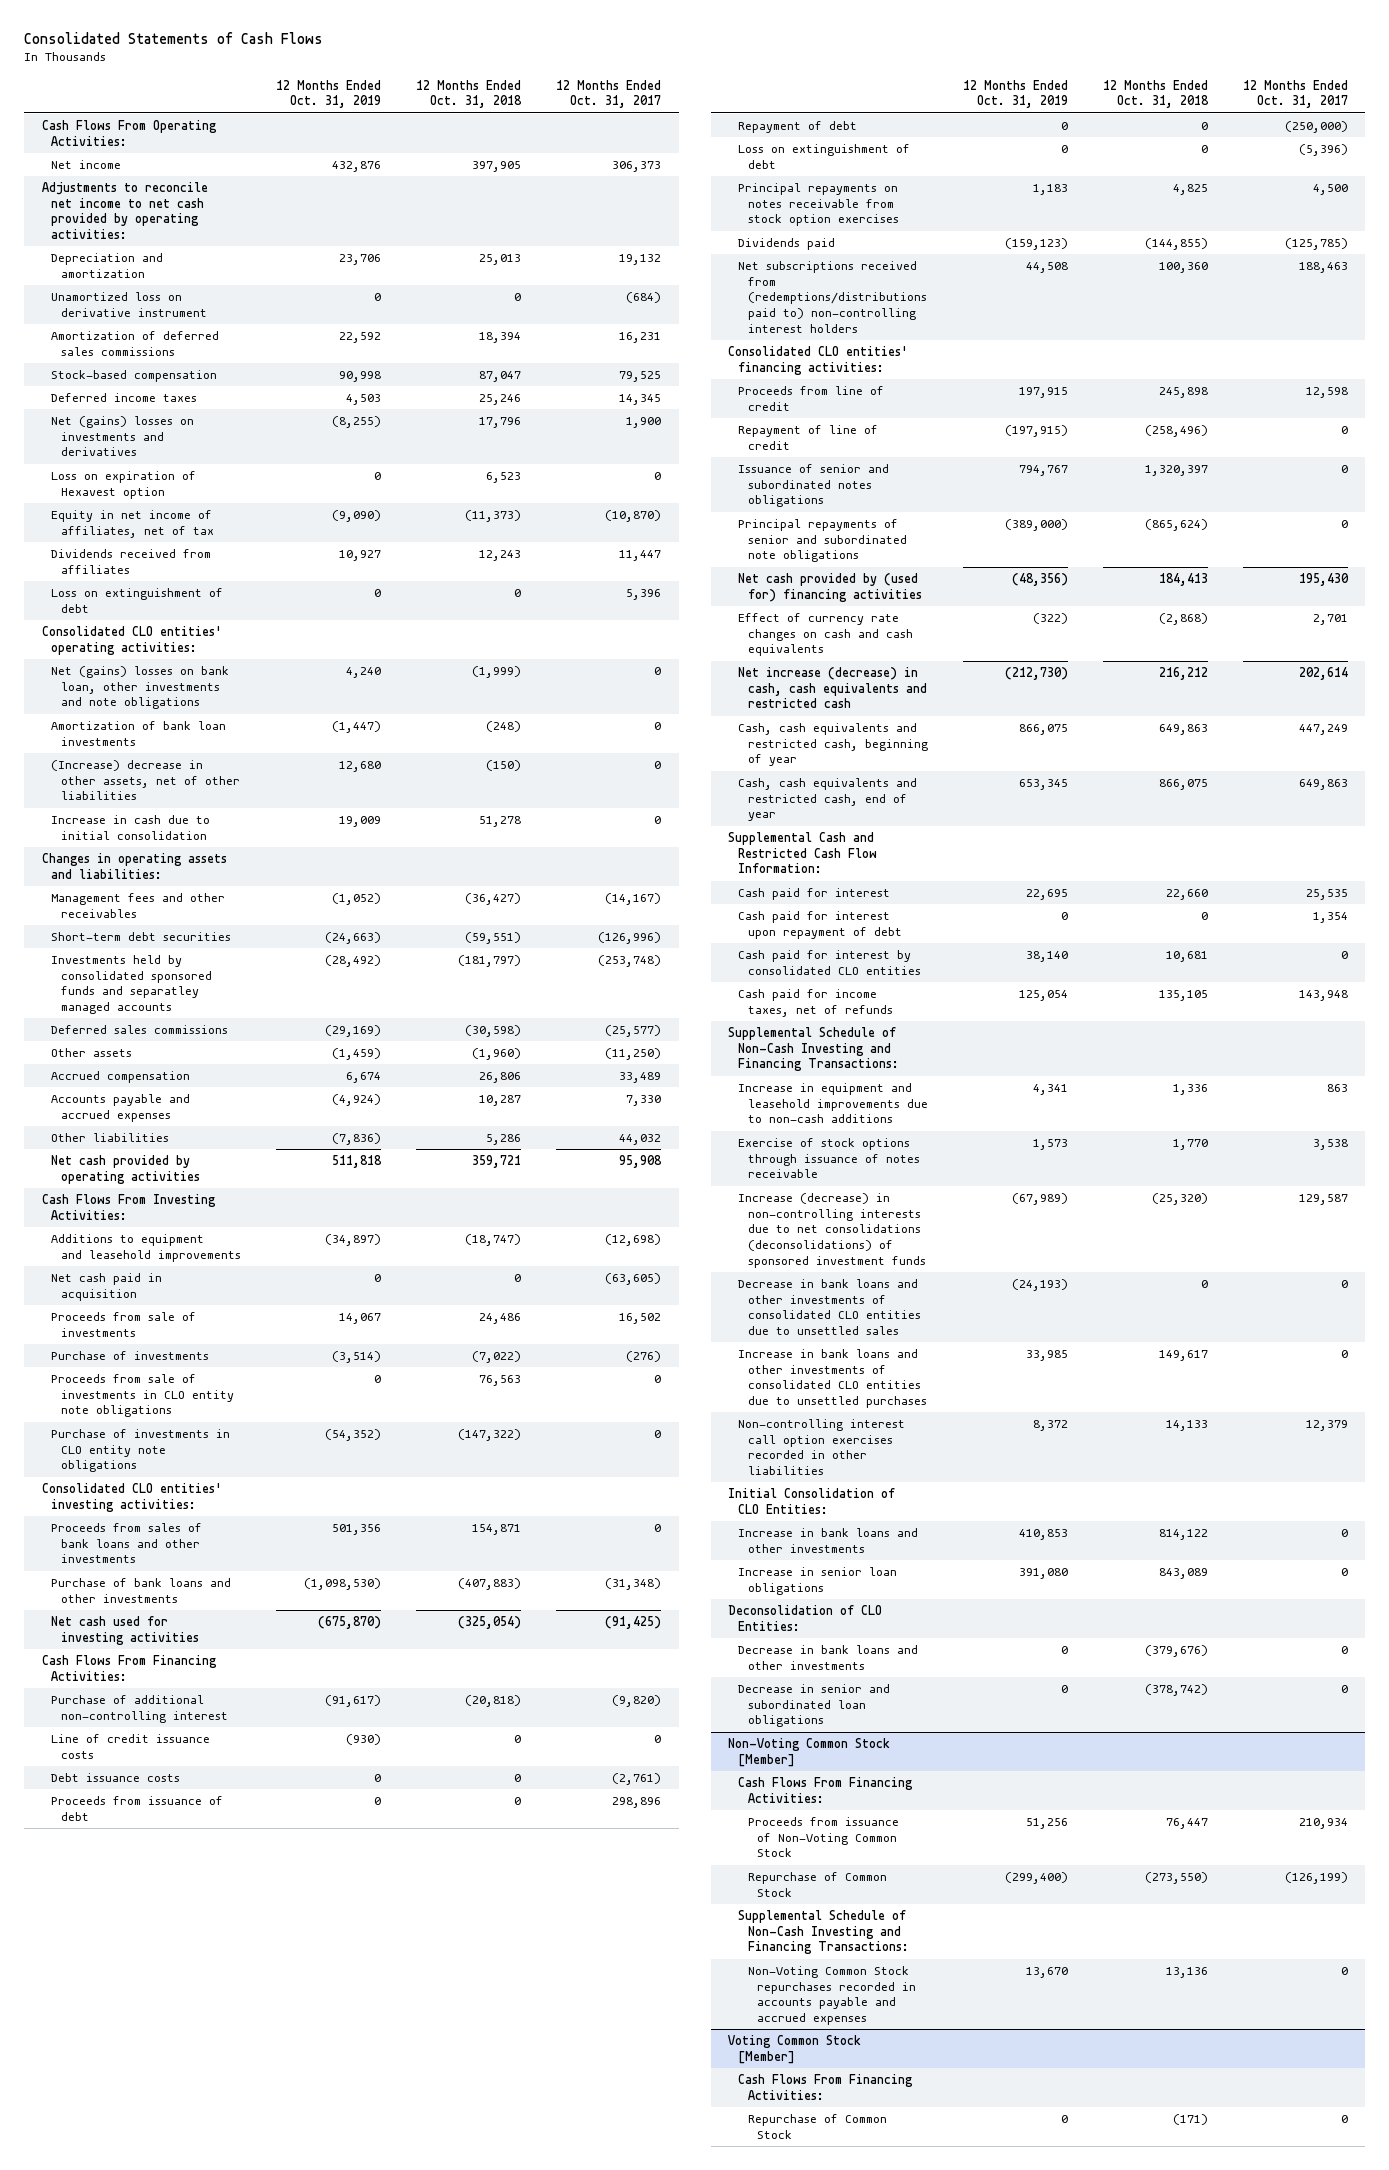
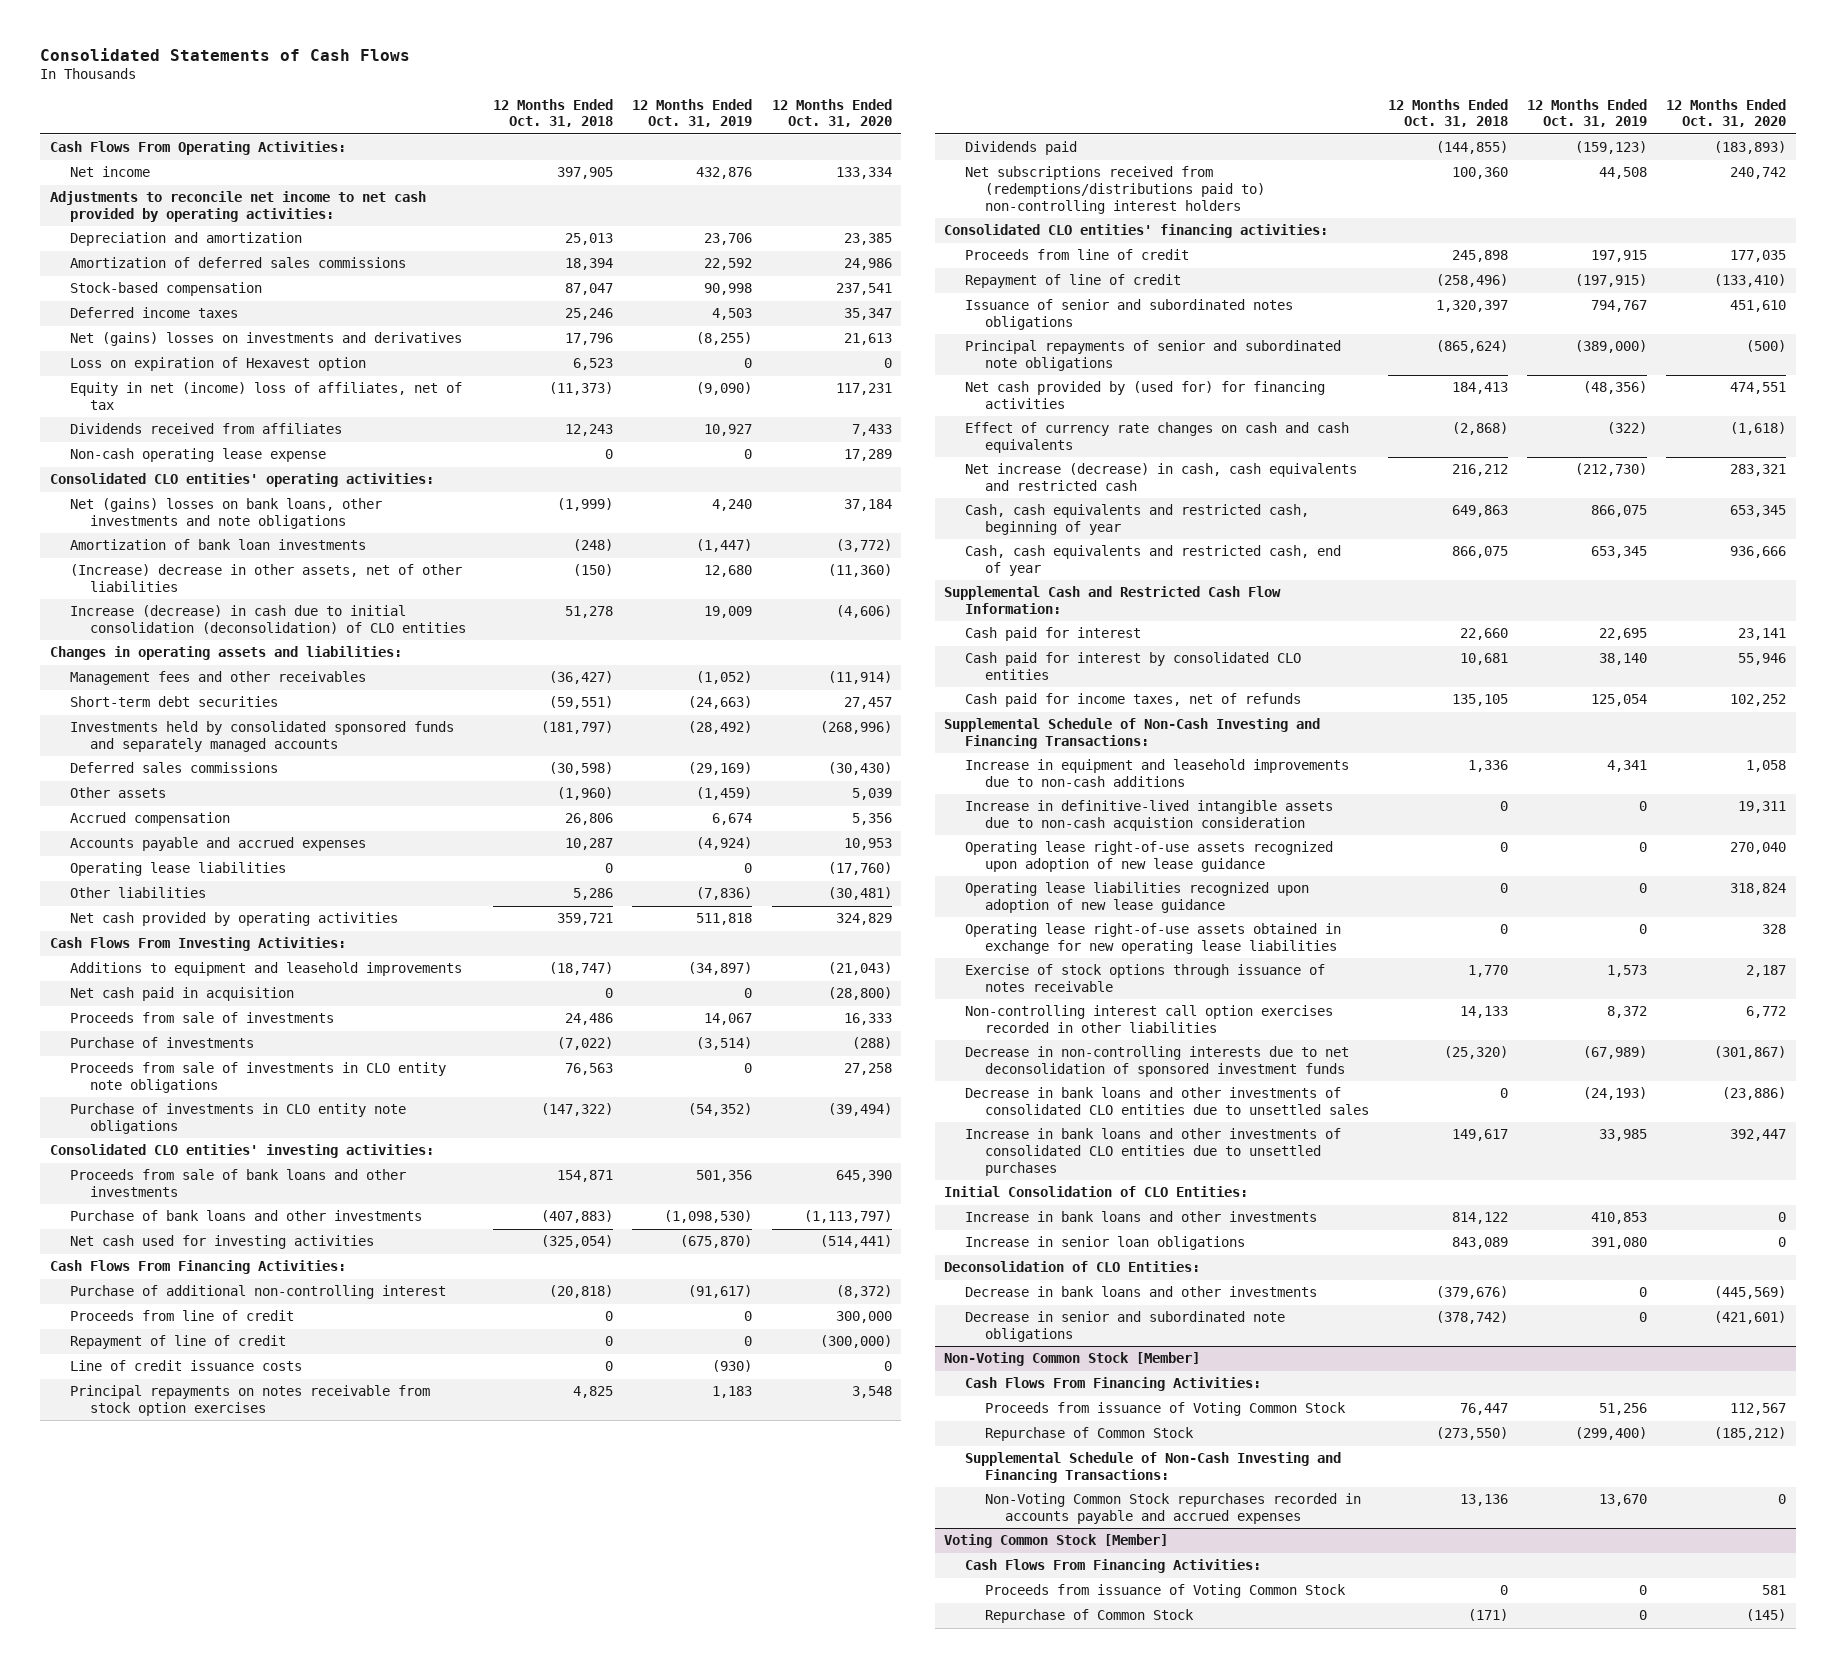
[556,79,662,109] 12 Months Ended Oct. 31, 2017 -> none
none -> [771,98,892,128] 12 Months Ended Oct. 31, 2020
[51,291,207,317] Unamortized loss on derivative instrument -> none
[51,509,214,538] Equity in net income of affiliates, net of tax -> [69,382,462,410] Equity in net (income) loss of affiliates, net of tax
[51,587,224,613] Loss on extinguishment of debt -> none
none -> [69,448,326,463] Non-cash operating lease expense
[51,665,230,710] Net (gains) losses on bank loan, other investments and note obligations -> [69,498,382,529] Net (gains) losses on bank loans, other investments and note obligations
[51,814,211,840] Increase in cash due to initial consolidation -> [69,605,467,634] Increase (decrease) in cash due to initial consolidation (deconsolidation) of CLO entities
[51,954,212,1015] Investments held by consolidated sponsored funds and separatley managed accounts -> [69,721,454,752] Investments held by consolidated sponsored funds and separately managed accounts
none -> [69,862,286,877] Operating lease liabilities
[51,1522,203,1564] Proceeds from sales of bank loans and other investments -> [69,1169,406,1197] Proceeds from sale of bank loans and other investments
none -> [69,1310,294,1322] Proceeds from line of credit
none -> [69,1335,286,1350] Repayment of line of credit
[51,1772,181,1782] Debt issuance costs -> none
[51,1795,224,1821] Proceeds from issuance of debt -> none
[737,120,857,133] Repayment of debt -> none
[737,143,910,169] Loss on extinguishment of debt -> none
[737,572,922,602] Net cash provided by (used for) financing activities -> [964,381,1325,409] Net cash provided by (used for) for financing activities
[737,910,902,939] Cash paid for interest upon repayment of debt -> none
none -> [964,800,1333,831] Increase in definitive-lived intangible assets due to non-cash acquistion consideration
none -> [964,841,1333,872] Operating lease right-of-use assets recognized upon adoption of new lease guidance
none -> [964,882,1309,913] Operating lease liabilities recognized upon adoption of new lease guidance
none -> [964,923,1341,954] Operating lease right-of-use assets obtained in exchange for new operating lease liabilities
[737,1418,905,1476] Non-controlling interest call option exercises recorded in other liabilities -> [964,1005,1333,1033] Non-controlling interest call option exercises recorded in other liabilities
[737,1192,926,1268] Increase (decrease) in non-controlling interests due to net consolidations (deconsolidations) of sponsored investment funds -> [964,1046,1349,1077] Decrease in non-controlling interests due to net deconsolidation of sponsored investment funds
[737,1683,890,1728] Decrease in senior and subordinated loan obligations -> [964,1311,1285,1342] Decrease in senior and subordinated note obligations
[747,1816,899,1858] Proceeds from issuance of Non-Voting Common Stock -> [984,1402,1346,1417] Proceeds from issuance of Voting Common Stock
none -> [984,1584,1346,1599] Proceeds from issuance of Voting Common Stock

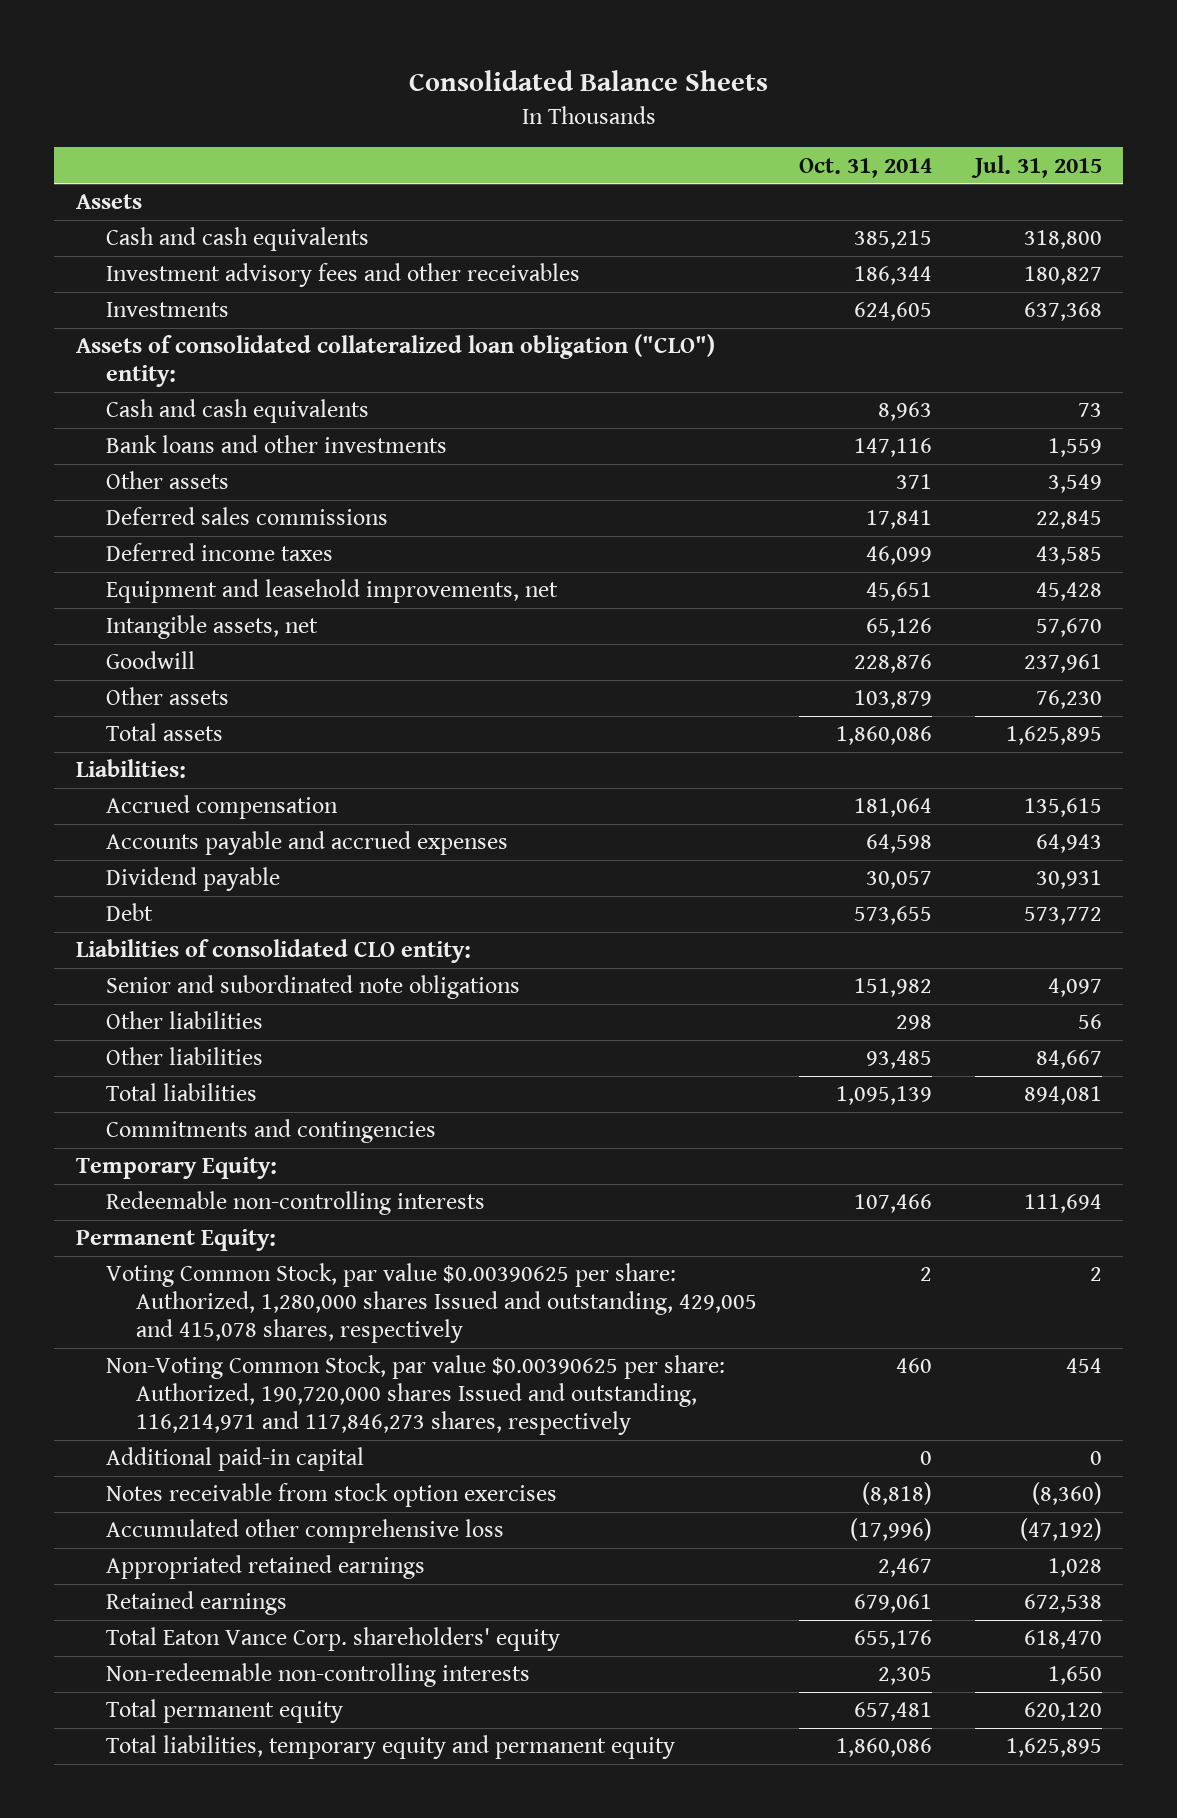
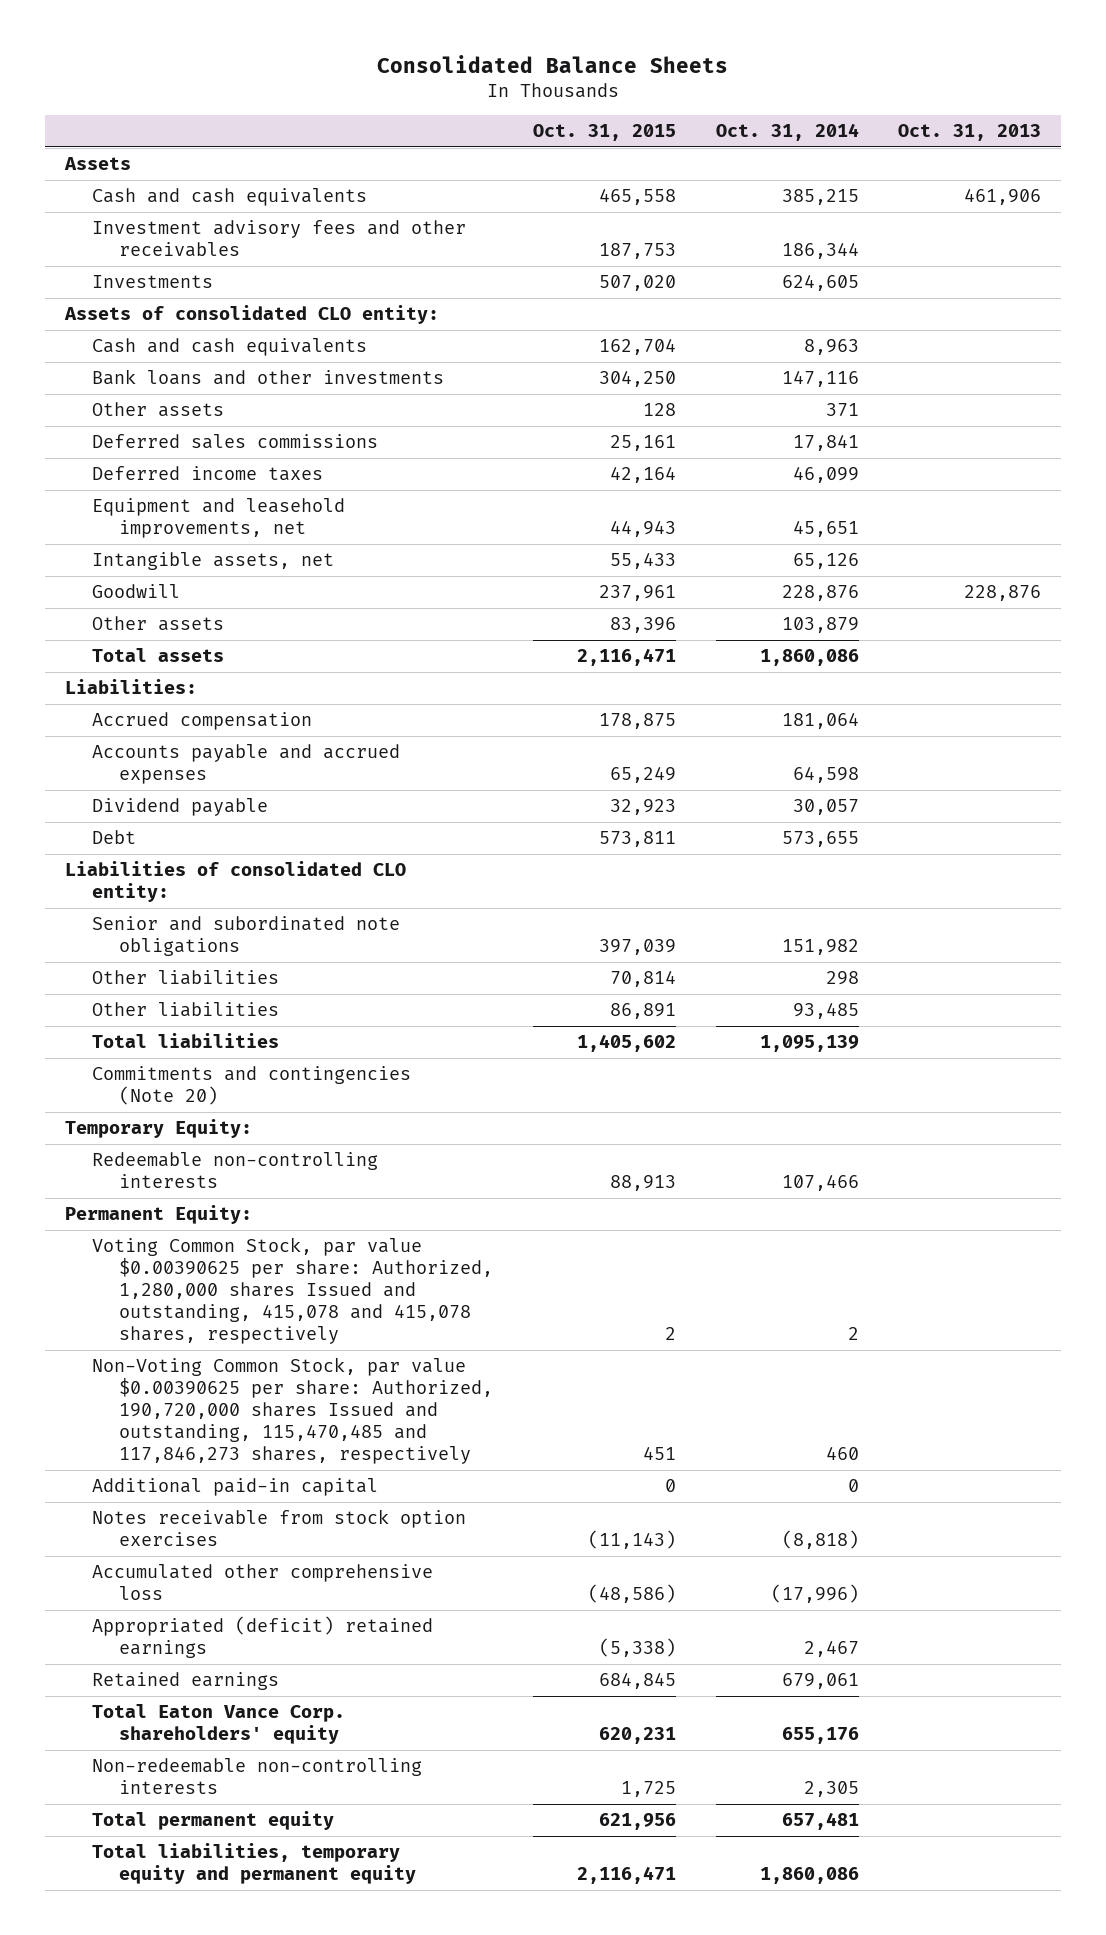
[970,154,1102,178] Jul. 31, 2015 -> none
none -> [532,123,676,141] Oct. 31, 2015
none -> [898,123,1042,141] Oct. 31, 2013
[75,334,715,388] Assets of consolidated collateralized loan obligation ("CLO") entity: -> [63,305,439,325] Assets of consolidated CLO entity:
[105,1119,436,1144] Commitments and contingencies -> [91,1066,411,1106] Commitments and contingencies (Note 20)
[105,1263,758,1344] Voting Common Stock, par value $0.00390625 per share: Authorized, 1,280,000 shares Issued and outstanding, 429,005 and 415,078 shares, respectively -> [91,1237,494,1345] Voting Common Stock, par value $0.00390625 per share: Authorized, 1,280,000 shares Issued and outstanding, 415,078 and 415,078 shares, respectively
[105,1355,725,1436] Non-Voting Common Stock, par value $0.00390625 per share: Authorized, 190,720,000 shares Issued and outstanding, 116,214,971 and 117,846,273 shares, respectively -> [91,1357,494,1465] Non-Voting Common Stock, par value $0.00390625 per share: Authorized, 190,720,000 shares Issued and outstanding, 115,470,485 and 117,846,273 shares, respectively
[105,1555,425,1580] Appropriated retained earnings -> [91,1616,433,1659] Appropriated (deficit) retained earnings

